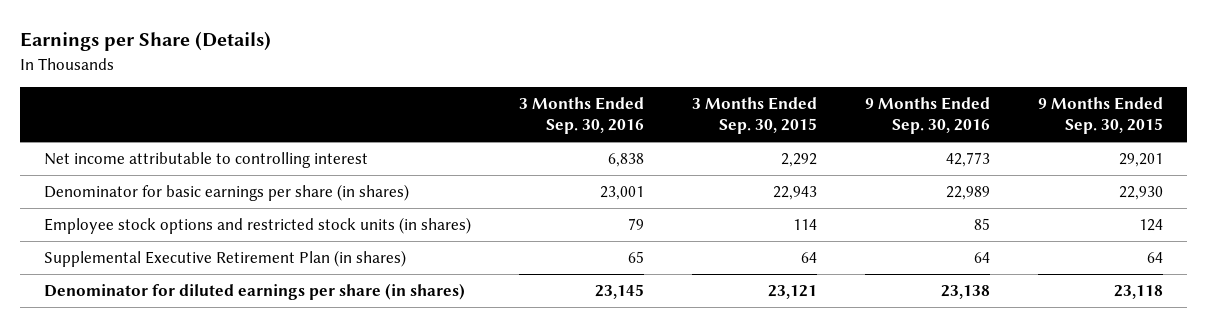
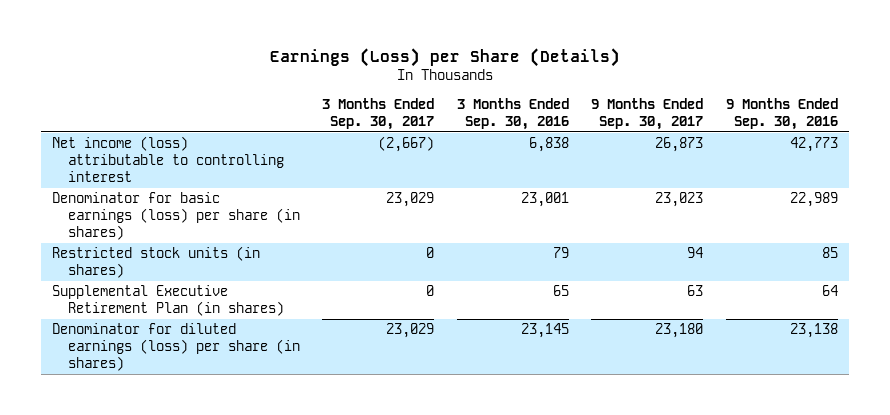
[19,31,271,52] Earnings per Share (Details) -> [270,47,621,67] Earnings (Loss) per Share (Details)
[691,97,817,135] 3 Months Ended Sep. 30, 2015 -> none
[1038,97,1164,135] 9 Months Ended Sep. 30, 2015 -> none
none -> [322,98,435,131] 3 Months Ended Sep. 30, 2017
none -> [591,98,704,131] 9 Months Ended Sep. 30, 2017
[43,152,368,169] Net income attributable to controlling interest -> [52,136,284,183] Net income (loss) attributable to controlling interest
[43,184,409,202] Denominator for basic earnings per share (in shares) -> [52,192,300,241] Denominator for basic earnings (loss) per share (in shares)
[43,217,471,235] Employee stock options and restricted stock units (in shares) -> [52,246,261,279] Restricted stock units (in shares)
[43,283,465,301] Denominator for diluted earnings per share (in shares) -> [52,323,300,372] Denominator for diluted earnings (loss) per share (in shares)

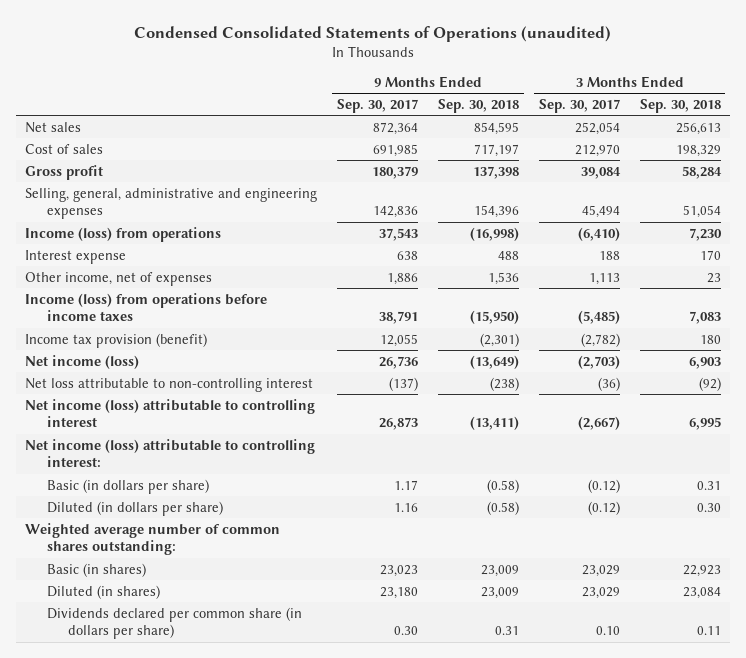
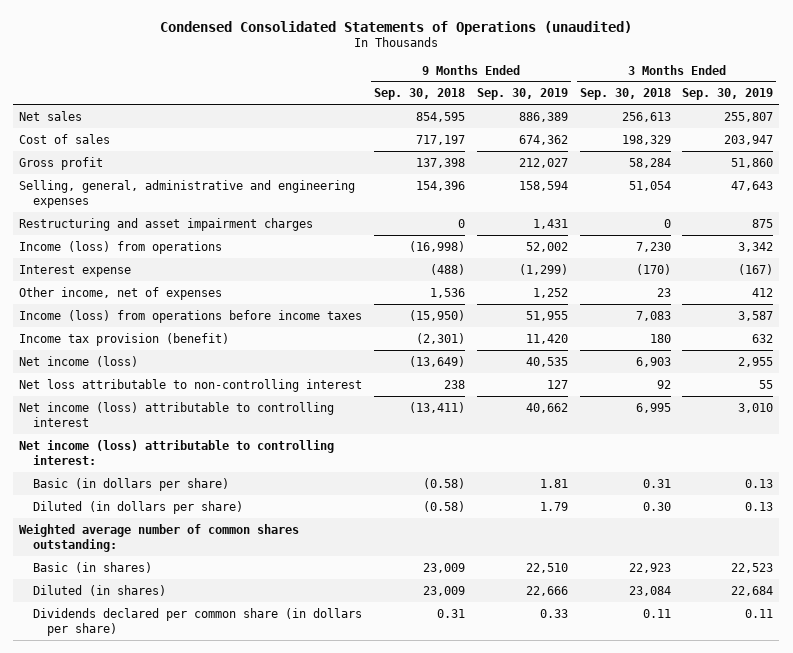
[337,98,419,113] Sep. 30, 2017 -> none
[538,98,620,113] Sep. 30, 2017 -> none
none -> [476,88,568,101] Sep. 30, 2019
none -> [682,88,774,101] Sep. 30, 2019
none -> [19,217,314,231] Restructuring and asset impairment charges
[497,250,519,260] 488 -> [430,263,466,275] (488)
[699,249,721,260] 170 -> [635,263,671,275] (170)
[489,376,519,391] (238) -> [444,379,466,389] 238
[698,376,721,391] (92) -> [656,379,671,389] 92

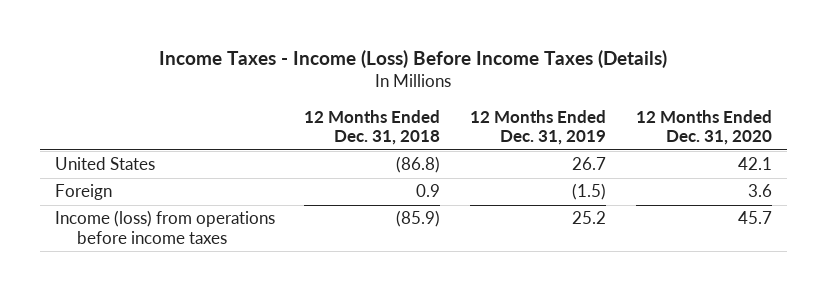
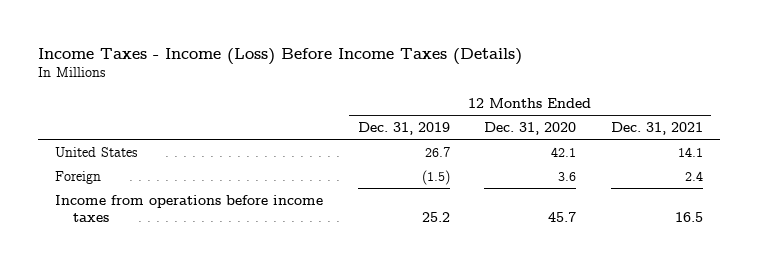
[304,109,441,146] 12 Months Ended Dec. 31, 2018 -> none
none -> [610,121,703,135] Dec. 31, 2021
[54,210,275,244] Income (loss) from operations before income taxes -> [54,194,323,222] Income from operations before income taxes

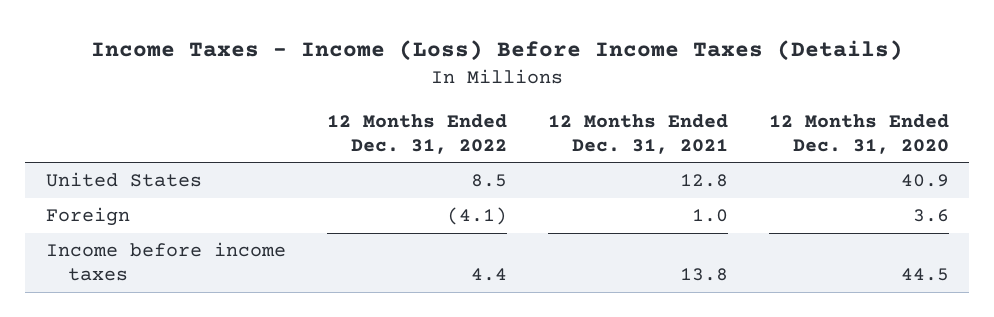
[357,121,450,135] Dec. 31, 2019 -> none
none -> [326,113,507,154] 12 Months Ended Dec. 31, 2022
[551,146,577,157] 42.1 -> [900,174,949,188] 40.9
[677,146,703,157] 14.1 -> [679,174,728,188] 12.8
[684,170,703,181] 2.4 -> [691,209,728,223] 1.0
[54,194,323,222] Income from operations before income taxes -> [45,242,286,282] Income before income taxes
[548,211,577,222] 45.7 -> [900,268,949,282] 44.5
[674,211,703,222] 16.5 -> [679,268,728,282] 13.8

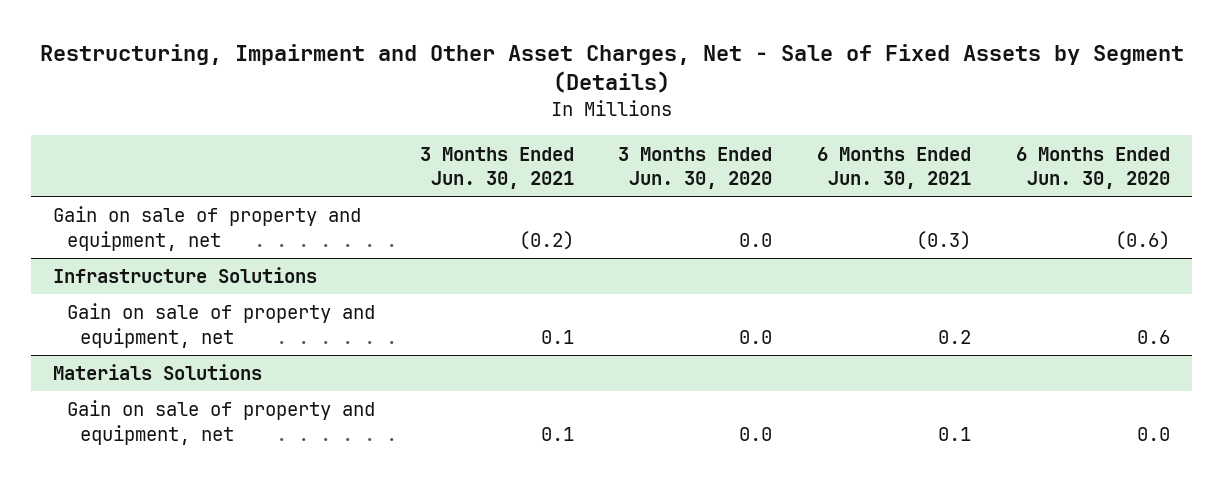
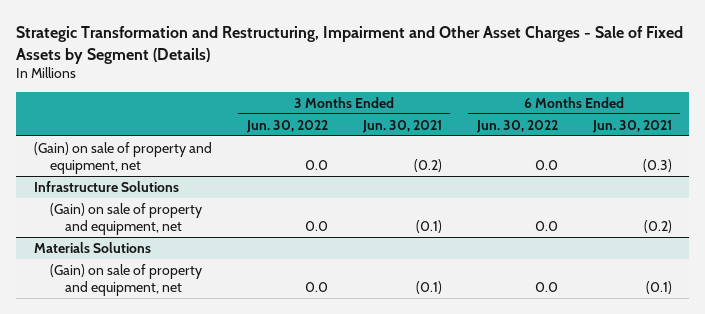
[39,43,1184,94] Restructuring, Impairment and Other Asset Charges, Net - Sale of Fixed Assets by Segment (Details) -> [16,25,684,64] Strategic Transformation and Restructuring, Impairment and Other Asset Charges - Sale of Fixed Assets by Segment (Details)
[618,146,773,189] 3 Months Ended Jun. 30, 2020 -> none
[1015,146,1170,189] 6 Months Ended Jun. 30, 2020 -> none
none -> [245,119,328,133] Jun. 30, 2022
none -> [475,119,558,133] Jun. 30, 2022
[53,206,362,251] Gain on sale of property and equipment, net -> [33,141,212,174] (Gain) on sale of property and equipment, net
[66,303,375,348] Gain on sale of property and equipment, net -> [49,202,202,235] (Gain) on sale of property and equipment, net
[540,329,574,344] 0.1 -> [415,219,442,233] (0.1)
[938,329,972,344] 0.2 -> [643,219,672,233] (0.2)
[66,400,375,445] Gain on sale of property and equipment, net -> [49,263,202,296] (Gain) on sale of property and equipment, net
[540,426,574,441] 0.1 -> [415,280,442,294] (0.1)
[938,426,972,441] 0.1 -> [645,280,672,294] (0.1)

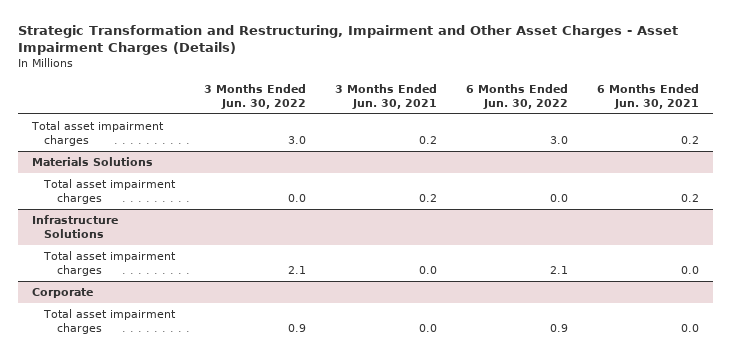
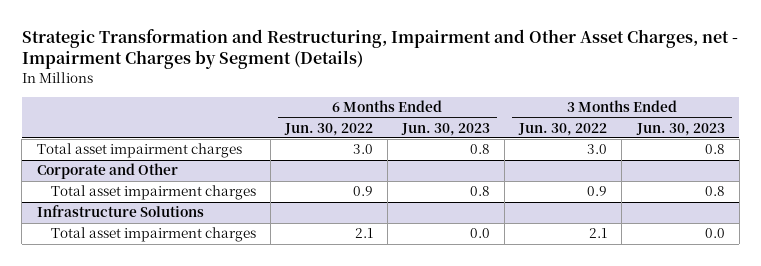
[17,24,678,56] Strategic Transformation and Restructuring, Impairment and Other Asset Charges - Asset Impairment Charges (Details) -> [21,29,738,70] Strategic Transformation and Restructuring, Impairment and Other Asset Charges, net - Impairment Charges by Segment (Details)
[334,84,437,109] 3 Months Ended Jun. 30, 2021 -> none
[596,84,699,109] 6 Months Ended Jun. 30, 2021 -> none
none -> [401,122,491,136] Jun. 30, 2023
none -> [635,122,725,136] Jun. 30, 2023
[31,157,153,167] Materials Solutions -> none
none -> [36,163,178,180] Corporate and Other
[288,193,307,202] 0.0 -> [587,186,608,197] 0.9
[549,193,568,202] 0.0 -> [352,186,373,197] 0.9
[31,288,93,299] Corporate -> none
[43,309,177,334] Total asset impairment charges -> none

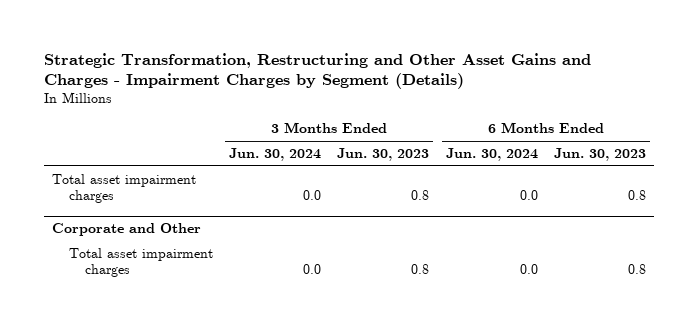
[21,29,738,70] Strategic Transformation and Restructuring, Impairment and Other Asset Charges, net - Impairment Charges by Segment (Details) -> [44,52,592,90] Strategic Transformation, Restructuring and Other Asset Gains and Charges - Impairment Charges by Segment (Details)
[283,122,373,136] Jun. 30, 2022 -> none
[518,122,608,136] Jun. 30, 2022 -> none
none -> [229,148,322,162] Jun. 30, 2024
none -> [445,148,538,162] Jun. 30, 2024
[36,205,204,218] Infrastructure Solutions -> none
[50,227,256,243] Total asset impairment charges -> none

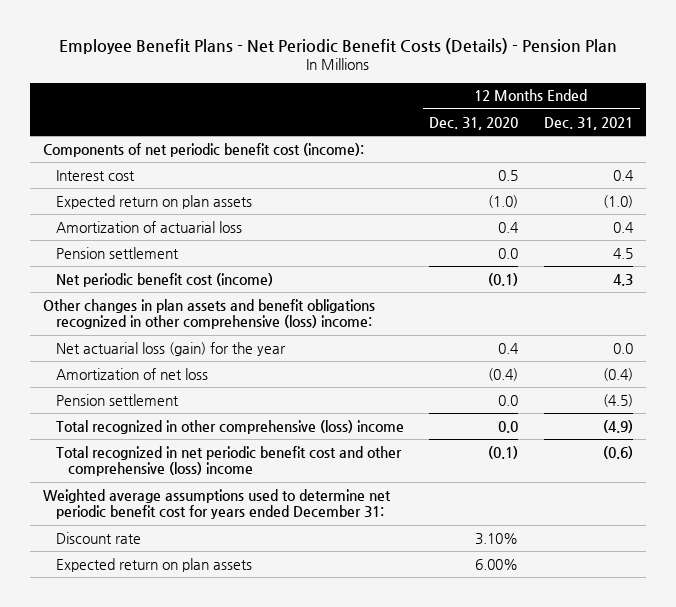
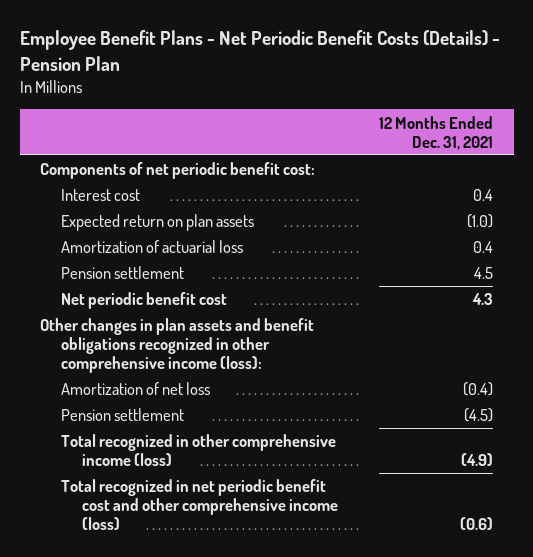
[429,116,519,130] Dec. 31, 2020 -> none
[43,142,365,157] Components of net periodic benefit cost (income): -> [40,162,316,180] Components of net periodic benefit cost:
[55,341,286,356] Net actuarial loss (gain) for the year -> none
[55,272,273,287] Net periodic benefit cost (income) -> [61,292,228,310] Net periodic benefit cost
[43,298,376,330] Other changes in plan assets and benefit obligations recognized in other comprehensive (loss) income: -> [40,318,315,373] Other changes in plan assets and benefit obligations recognized in other comprehensive income (loss):
[43,488,392,520] Weighted average assumptions used to determine net periodic benefit cost for years ended December 31: -> none
[55,531,141,544] Discount rate -> none
[55,557,252,572] Expected return on plan assets -> none
[55,419,404,434] Total recognized in other comprehensive (loss) income -> [61,434,337,467] Total recognized in other comprehensive income (loss)
[55,445,402,477] Total recognized in net periodic benefit cost and other comprehensive (loss) income -> [61,479,339,530] Total recognized in net periodic benefit cost and other comprehensive income (loss)

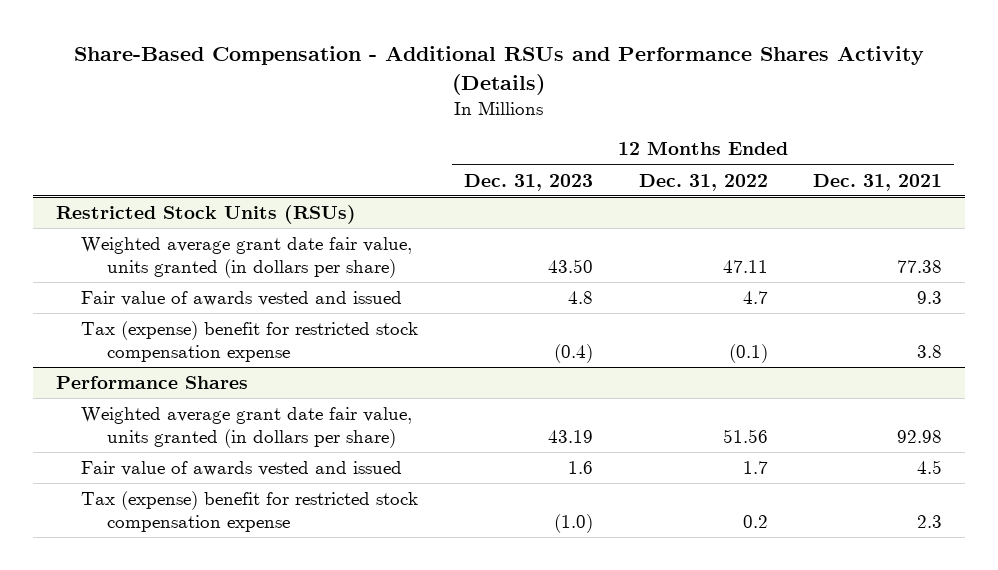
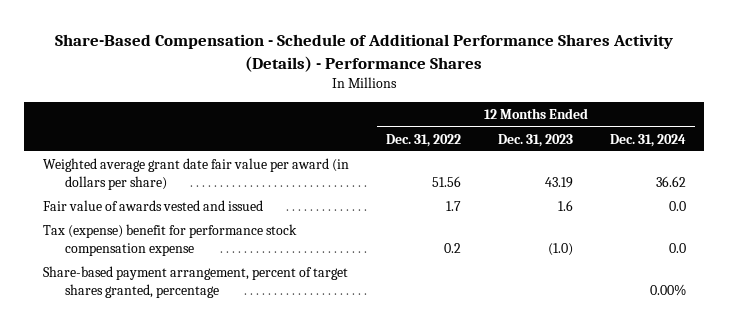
[74,46,925,96] Share-Based Compensation - Additional RSUs and Performance Shares Activity (Details) -> [55,34,674,72] Share-Based Compensation - Schedule of Additional Performance Shares Activity (Details) - Performance Shares
[813,173,943,191] Dec. 31, 2021 -> none
none -> [609,133,686,147] Dec. 31, 2024
[55,205,356,225] Restricted Stock Units (RSUs) -> none
[81,291,403,307] Fair value of awards vested and issued -> none
[81,321,419,362] Tax (expense) benefit for restricted stock compensation expense -> none
[55,376,248,390] Performance Shares -> none
[81,407,413,448] Weighted average grant date fair value, units granted (in dollars per share) -> none
[81,237,413,278] Weighted average grant date fair value, units granted (in dollars per share) -> [42,158,349,190] Weighted average grant date fair value per award (in dollars per share)
[547,258,593,273] 43.50 -> [544,176,573,188] 43.19
[722,259,768,273] 47.11 -> [431,175,461,187] 51.56
[81,491,419,532] Tax (expense) benefit for restricted stock compensation expense -> [42,224,297,256] Tax (expense) benefit for performance stock compensation expense
none -> [42,266,348,298] Share-based payment arrangement, percent of target shares granted, percentage

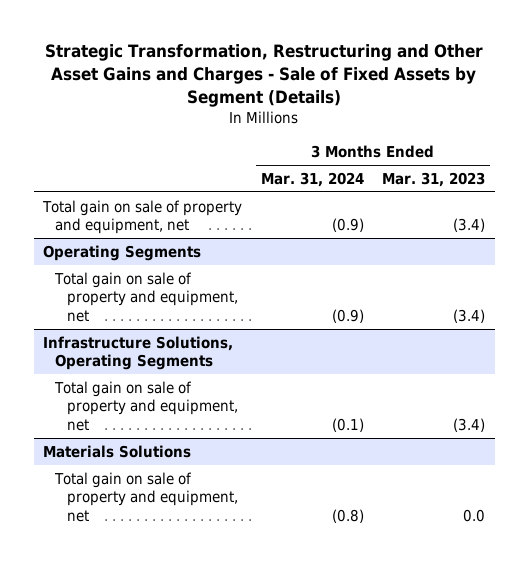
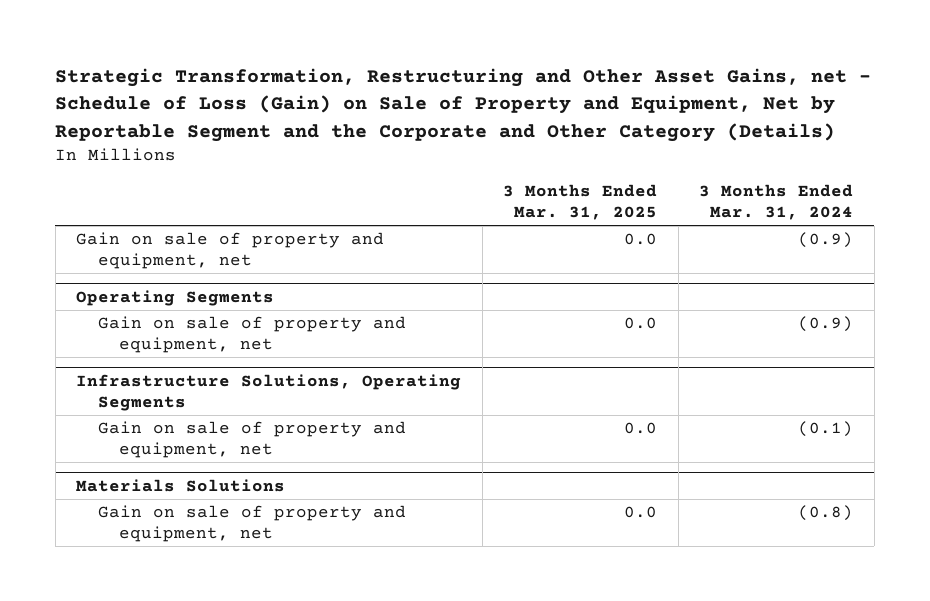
[45,44,484,108] Strategic Transformation, Restructuring and Other Asset Gains and Charges - Sale of Fixed Assets by Segment (Details) -> [55,68,872,142] Strategic Transformation, Restructuring and Other Asset Gains, net - Schedule of Loss (Gain) on Sale of Property and Equipment, Net by Reportable Segment and the Corporate and Other Category (Details)
[382,171,486,187] Mar. 31, 2023 -> none
none -> [503,183,658,220] 3 Months Ended Mar. 31, 2025
[42,199,243,235] Total gain on sale of property and equipment, net -> [76,232,385,270] Gain on sale of property and equipment, net
[54,271,238,322] Total gain on sale of property and equipment, net -> [97,316,406,354] Gain on sale of property and equipment, net
[54,380,238,431] Total gain on sale of property and equipment, net -> [97,421,406,459] Gain on sale of property and equipment, net
[54,471,238,522] Total gain on sale of property and equipment, net -> [97,505,406,543] Gain on sale of property and equipment, net

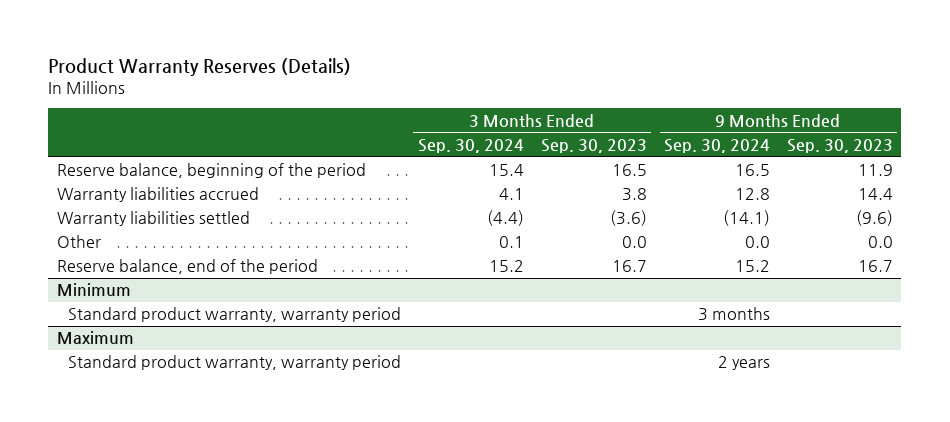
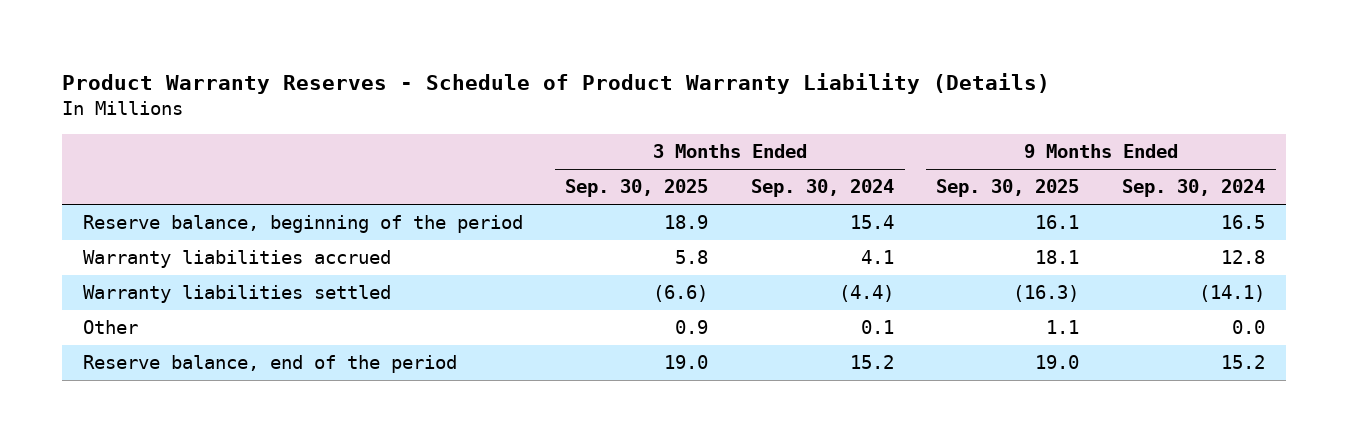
[48,58,352,77] Product Warranty Reserves (Details) -> [61,73,1050,95] Product Warranty Reserves - Schedule of Product Warranty Liability (Details)
[540,138,647,153] Sep. 30, 2023 -> none
[786,138,893,153] Sep. 30, 2023 -> none
none -> [565,179,709,198] Sep. 30, 2025
none -> [936,179,1080,198] Sep. 30, 2025
[56,283,131,297] Minimum -> none
[67,307,401,323] Standard product warranty, warranty period -> none
[56,331,134,345] Maximum -> none
[67,355,401,371] Standard product warranty, warranty period -> none

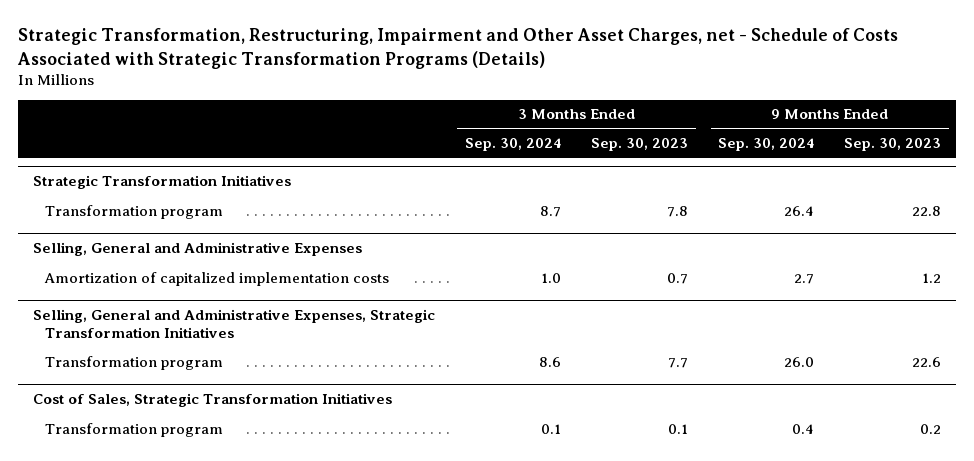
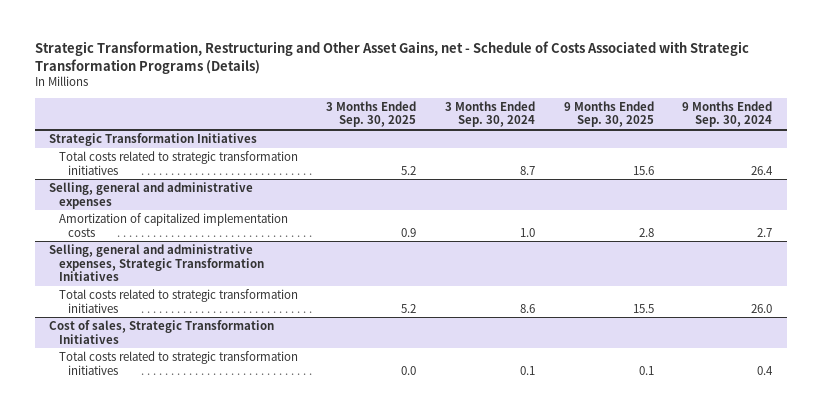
[16,28,898,69] Strategic Transformation, Restructuring, Impairment and Other Asset Charges, net - Schedule of Costs Associated with Strategic Transformation Programs (Details) -> [35,40,750,74] Strategic Transformation, Restructuring and Other Asset Gains, net - Schedule of Costs Associated with Strategic Transformation Programs (Details)
[591,138,689,152] Sep. 30, 2023 -> none
[844,138,942,152] Sep. 30, 2023 -> none
none -> [326,101,417,128] 3 Months Ended Sep. 30, 2025
none -> [563,101,654,128] 9 Months Ended Sep. 30, 2025
[44,204,223,219] Transformation program -> [58,151,298,175] Total costs related to strategic transformation initiatives
[32,242,362,257] Selling, General and Administrative Expenses -> [49,182,254,209] Selling, general and administrative expenses
[32,309,435,339] Selling, General and Administrative Expenses, Strategic Transformation Initiatives -> [49,244,264,281] Selling, general and administrative expenses, Strategic Transformation Initiatives
[44,355,223,370] Transformation program -> [58,289,298,313] Total costs related to strategic transformation initiatives
[32,393,392,408] Cost of Sales, Strategic Transformation Initiatives -> [49,320,275,344] Cost of sales, Strategic Transformation Initiatives
[44,422,223,437] Transformation program -> [58,351,298,375] Total costs related to strategic transformation initiatives

